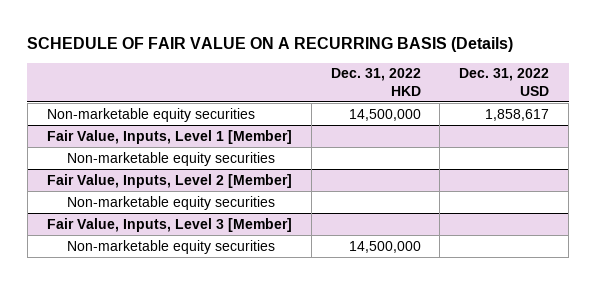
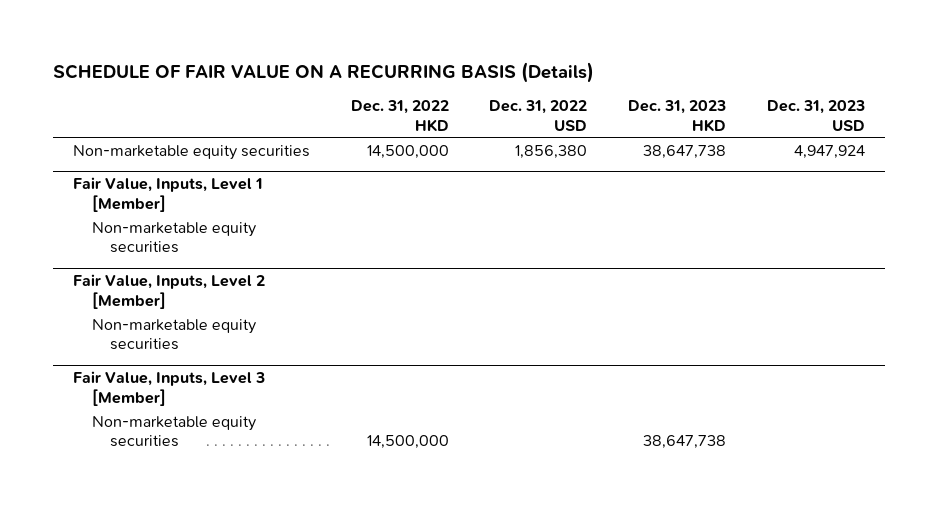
none -> [628,100,727,132] Dec. 31, 2023 HKD
none -> [766,100,865,131] Dec. 31, 2023 USD
[485,108,550,121] 1,858,617 -> [515,144,588,159] 1,856,380

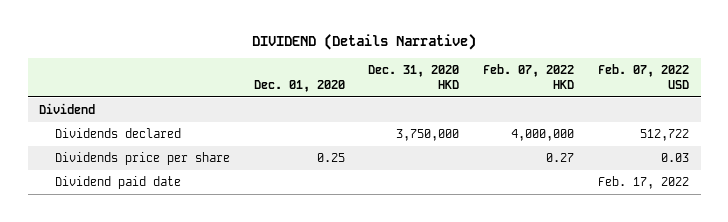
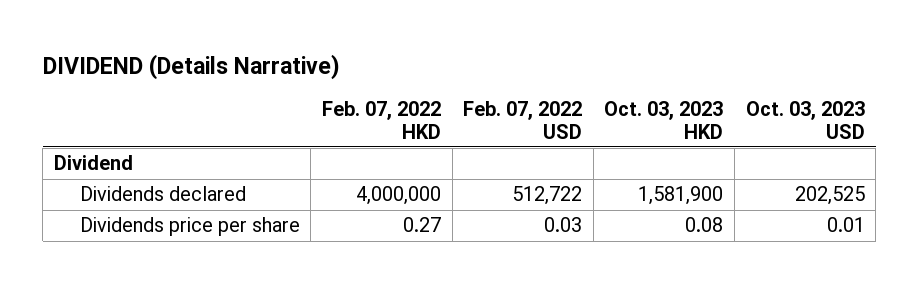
[253,80,345,93] Dec. 01, 2020 -> none
[368,65,460,90] Dec. 31, 2020 HKD -> none
none -> [604,100,724,139] Oct. 03, 2023 HKD
none -> [745,100,865,139] Oct. 03, 2023 USD
[55,175,182,189] Dividend paid date -> none

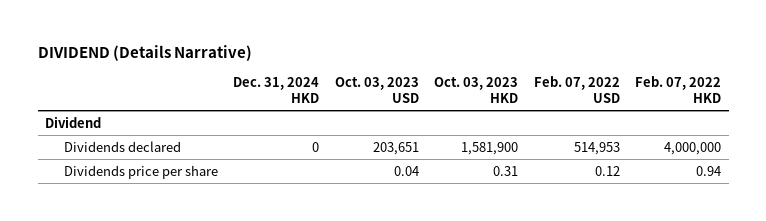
none -> [233,77,320,104] Dec. 31, 2024 HKD
[512,186,583,206] 512,722 -> [573,141,620,155] 514,953
[794,186,865,206] 202,525 -> [372,141,419,155] 203,651
[403,217,442,233] 0.27 -> [696,165,722,176] 0.94
[544,217,583,233] 0.03 -> [594,165,620,176] 0.12
[685,217,724,233] 0.08 -> [493,165,519,176] 0.31
[826,217,865,233] 0.01 -> [393,165,419,176] 0.04

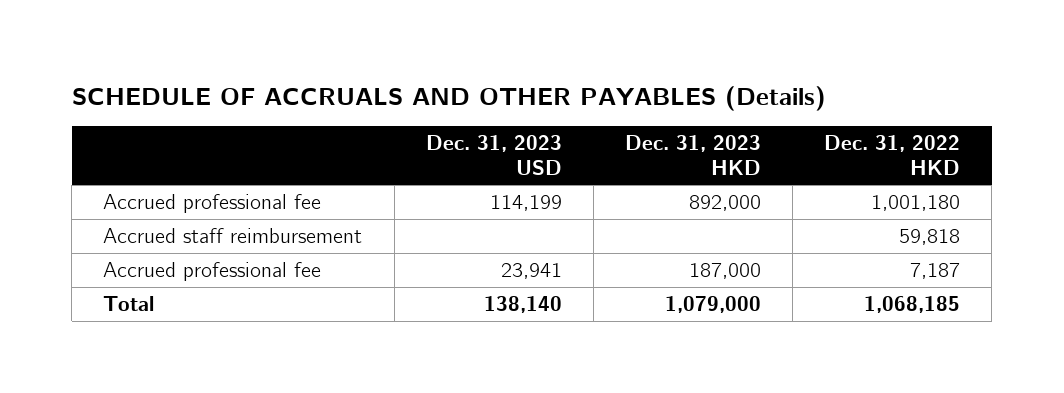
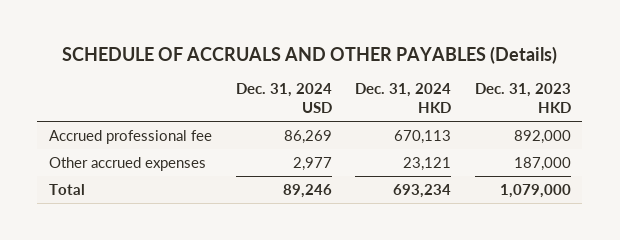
[425,135,562,175] Dec. 31, 2023 USD -> none
[824,135,961,175] Dec. 31, 2022 HKD -> none
none -> [235,83,332,114] Dec. 31, 2024 USD
none -> [355,83,452,114] Dec. 31, 2024 HKD
[103,228,363,244] Accrued staff reimbursement -> none
[103,262,322,282] Accrued professional fee -> [49,156,207,171] Other accrued expenses

